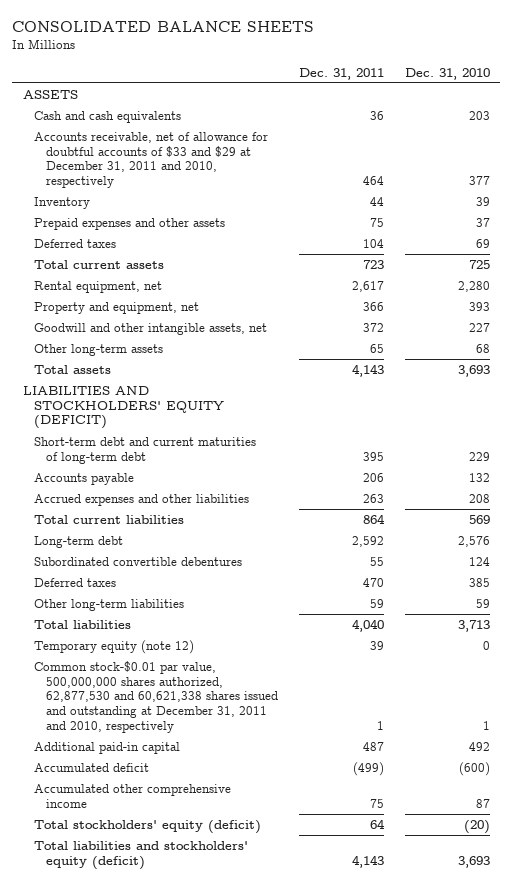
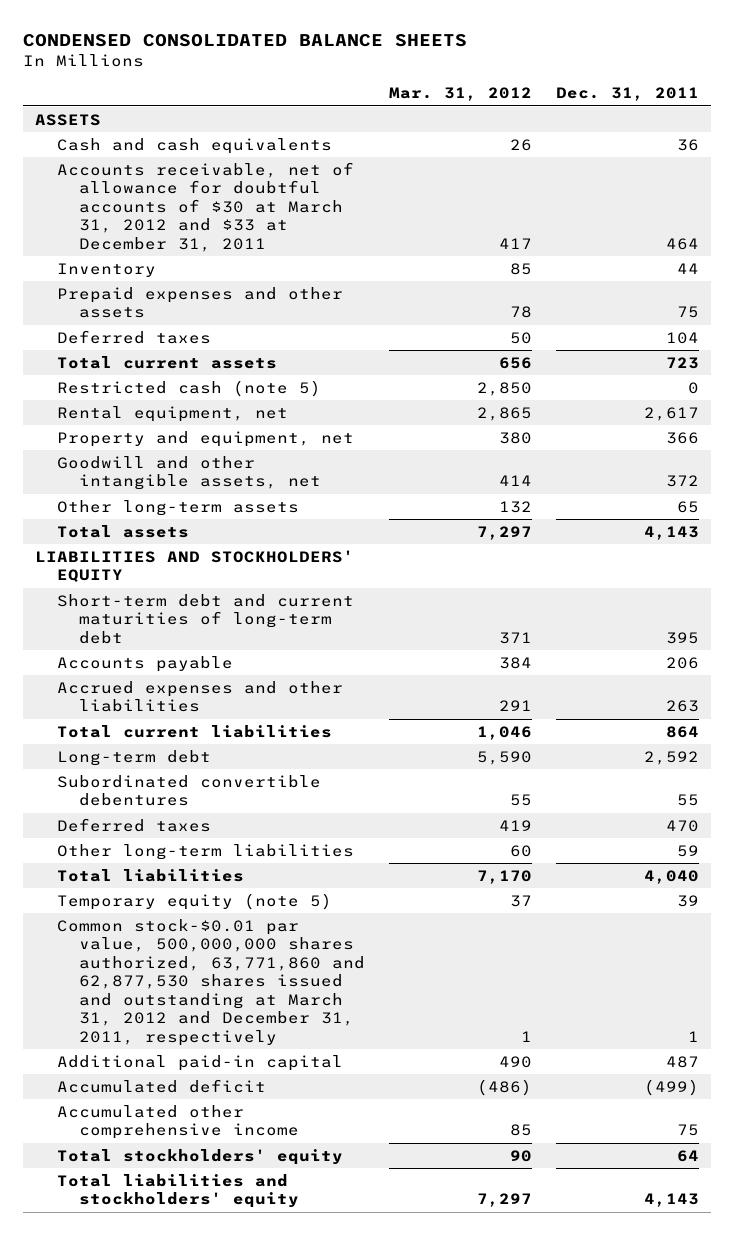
[12,20,315,32] CONSOLIDATED BALANCE SHEETS -> [22,33,467,47] CONDENSED CONSOLIDATED BALANCE SHEETS
[404,67,490,80] Dec. 31, 2010 -> none
none -> [389,87,533,102] Mar. 31, 2012
[34,132,269,188] Accounts receivable, net of allowance for doubtful accounts of $33 and $29 at December 31, 2011 and 2010, respectively -> [56,161,354,252] Accounts receivable, net of allowance for doubtful accounts of $30 at March 31, 2012 and $33 at December 31, 2011
none -> [56,379,321,397] Restricted cash (note 5)
[22,386,225,430] LIABILITIES AND STOCKHOLDERS' EQUITY (DEFICIT) -> [34,549,354,584] LIABILITIES AND STOCKHOLDERS' EQUITY
[34,640,195,655] Temporary equity (note 12) -> [56,892,332,910] Temporary equity (note 5)
[34,661,279,733] Common stock-$0.01 par value, 500,000,000 shares authorized, 62,877,530 and 60,621,338 shares issued and outstanding at December 31, 2011 and 2010, respectively -> [56,918,365,1046] Common stock-$0.01 par value, 500,000,000 shares authorized, 63,771,860 and 62,877,530 shares issued and outstanding at March 31, 2012 and December 31, 2011, respectively
[34,820,262,835] Total stockholders' equity (deficit) -> [56,1148,343,1165] Total stockholders' equity
[34,841,249,870] Total liabilities and stockholders' equity (deficit) -> [56,1173,299,1209] Total liabilities and stockholders' equity

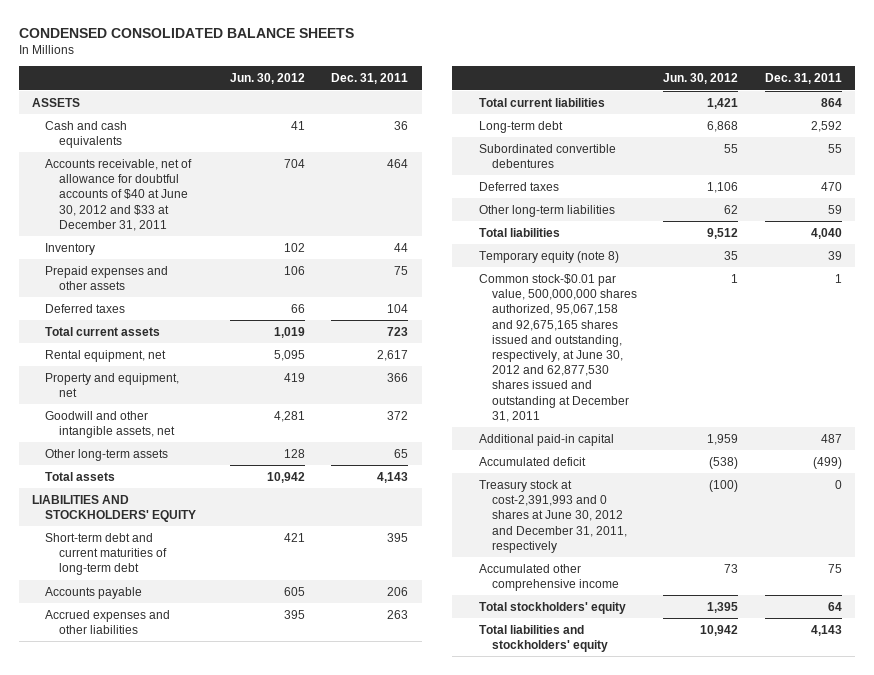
[389,87,533,102] Mar. 31, 2012 -> none
none -> [230,73,306,85] Jun. 30, 2012
[56,161,354,252] Accounts receivable, net of allowance for doubtful accounts of $30 at March 31, 2012 and $33 at December 31, 2011 -> [45,158,193,231] Accounts receivable, net of allowance for doubtful accounts of $40 at June 30, 2012 and $33 at December 31, 2011
[56,379,321,397] Restricted cash (note 5) -> none
[56,892,332,910] Temporary equity (note 5) -> [478,250,619,263] Temporary equity (note 8)
[56,918,365,1046] Common stock-$0.01 par value, 500,000,000 shares authorized, 63,771,860 and 62,877,530 shares issued and outstanding at March 31, 2012 and December 31, 2011, respectively -> [478,273,638,422] Common stock-$0.01 par value, 500,000,000 shares authorized, 95,067,158 and 92,675,165 shares issued and outstanding, respectively, at June 30, 2012 and 62,877,530 shares issued and outstanding at December 31, 2011
none -> [478,479,628,553] Treasury stock at cost-2,391,993 and 0 shares at June 30, 2012 and December 31, 2011, respectively

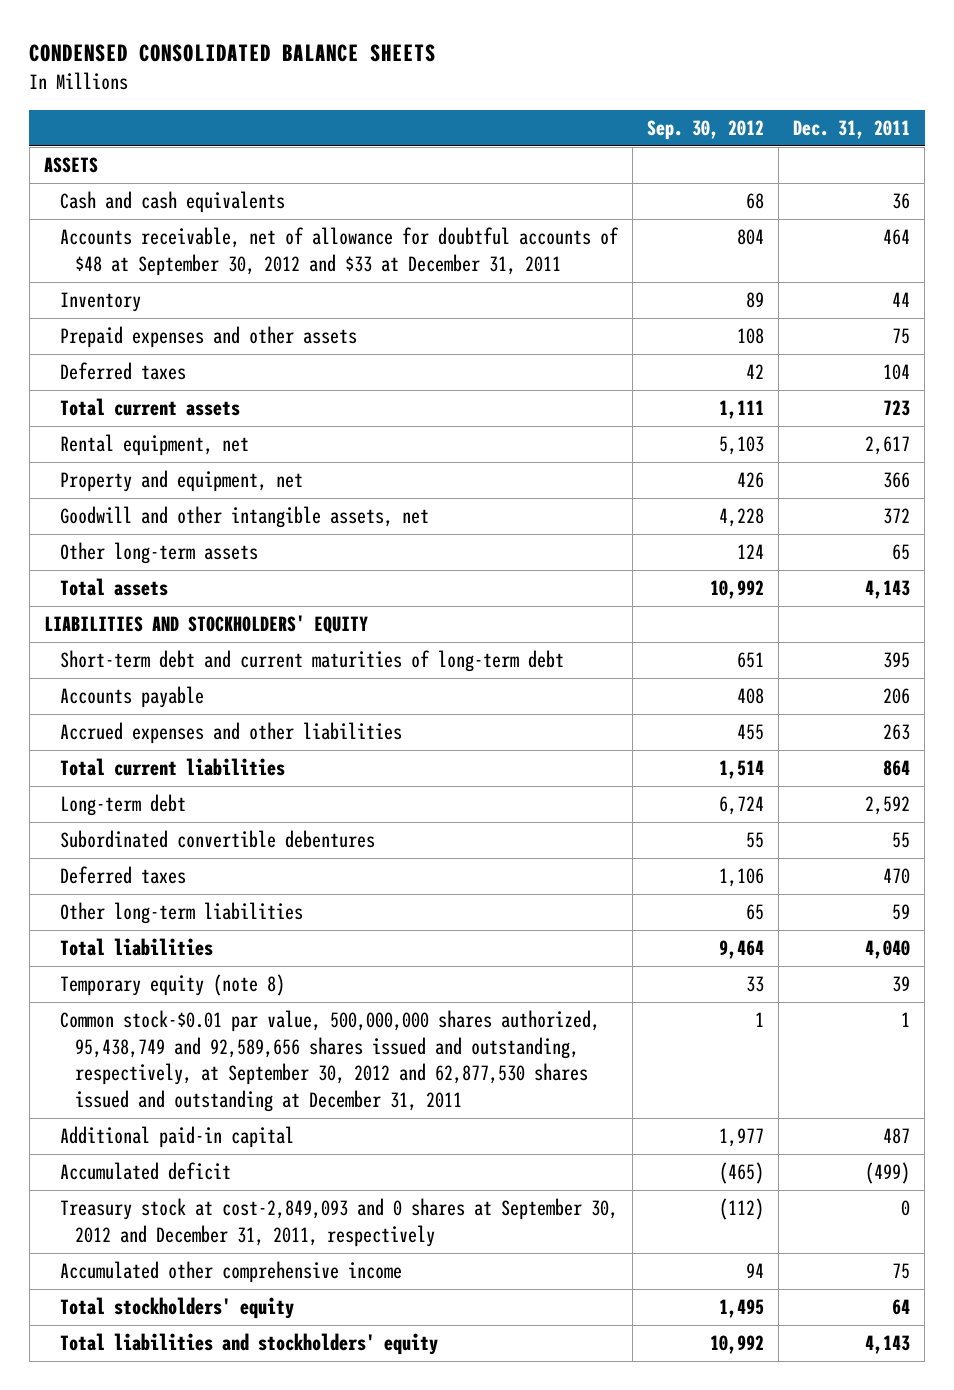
[230,73,306,85] Jun. 30, 2012 -> none
none -> [646,119,764,140] Sep. 30, 2012
[45,158,193,231] Accounts receivable, net of allowance for doubtful accounts of $40 at June 30, 2012 and $33 at December 31, 2011 -> [59,227,619,276] Accounts receivable, net of allowance for doubtful accounts of $48 at September 30, 2012 and $33 at December 31, 2011
[478,273,638,422] Common stock-$0.01 par value, 500,000,000 shares authorized, 95,067,158 and 92,675,165 shares issued and outstanding, respectively, at June 30, 2012 and 62,877,530 shares issued and outstanding at December 31, 2011 -> [59,1010,600,1112] Common stock-$0.01 par value, 500,000,000 shares authorized, 95,438,749 and 92,589,656 shares issued and outstanding, respectively, at September 30, 2012 and 62,877,530 shares issued and outstanding at December 31, 2011
[478,479,628,553] Treasury stock at cost-2,391,993 and 0 shares at June 30, 2012 and December 31, 2011, respectively -> [59,1198,618,1247] Treasury stock at cost-2,849,093 and 0 shares at September 30, 2012 and December 31, 2011, respectively

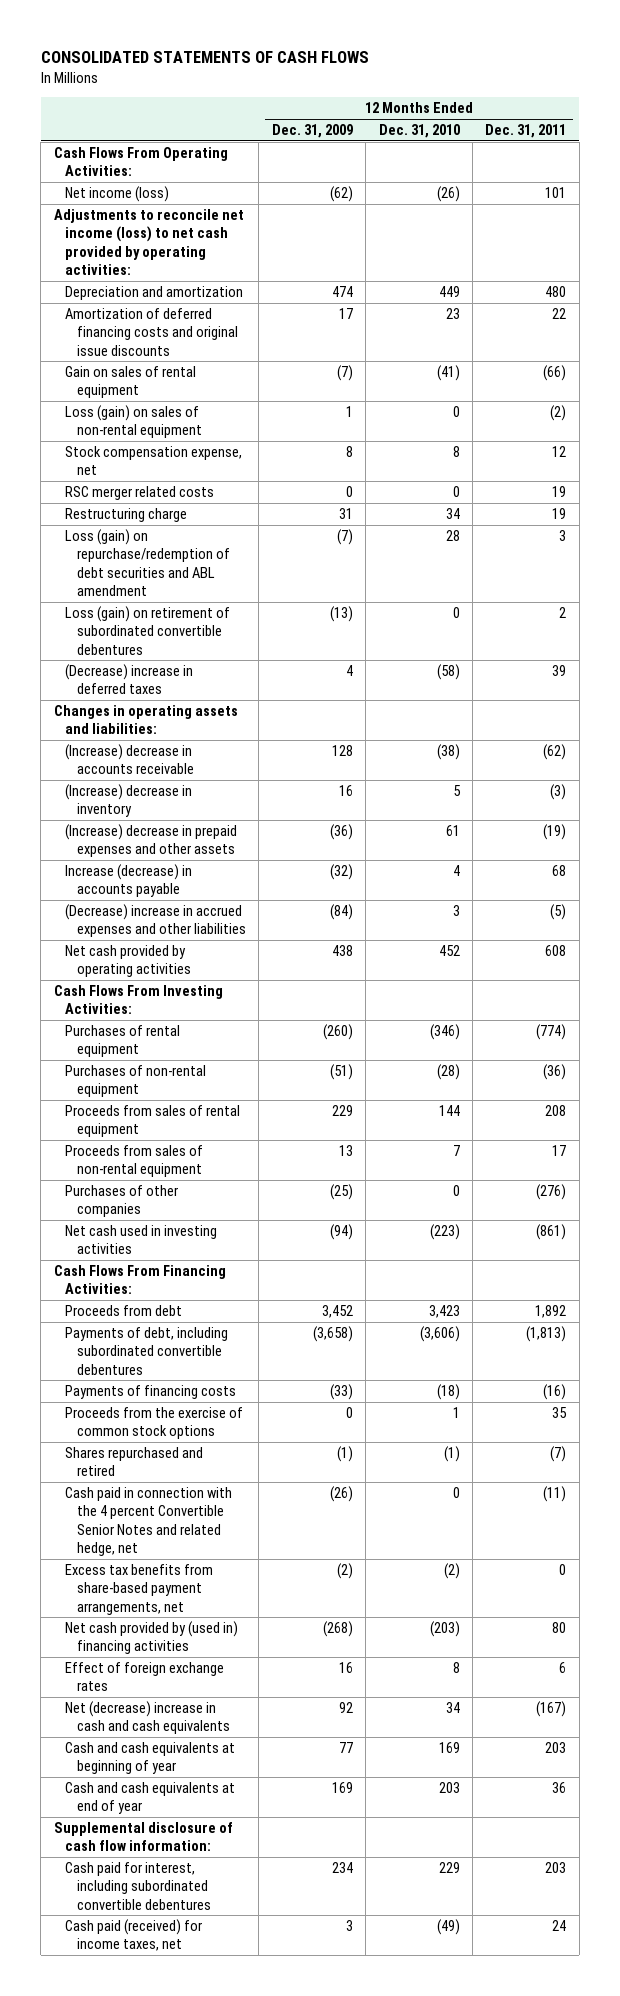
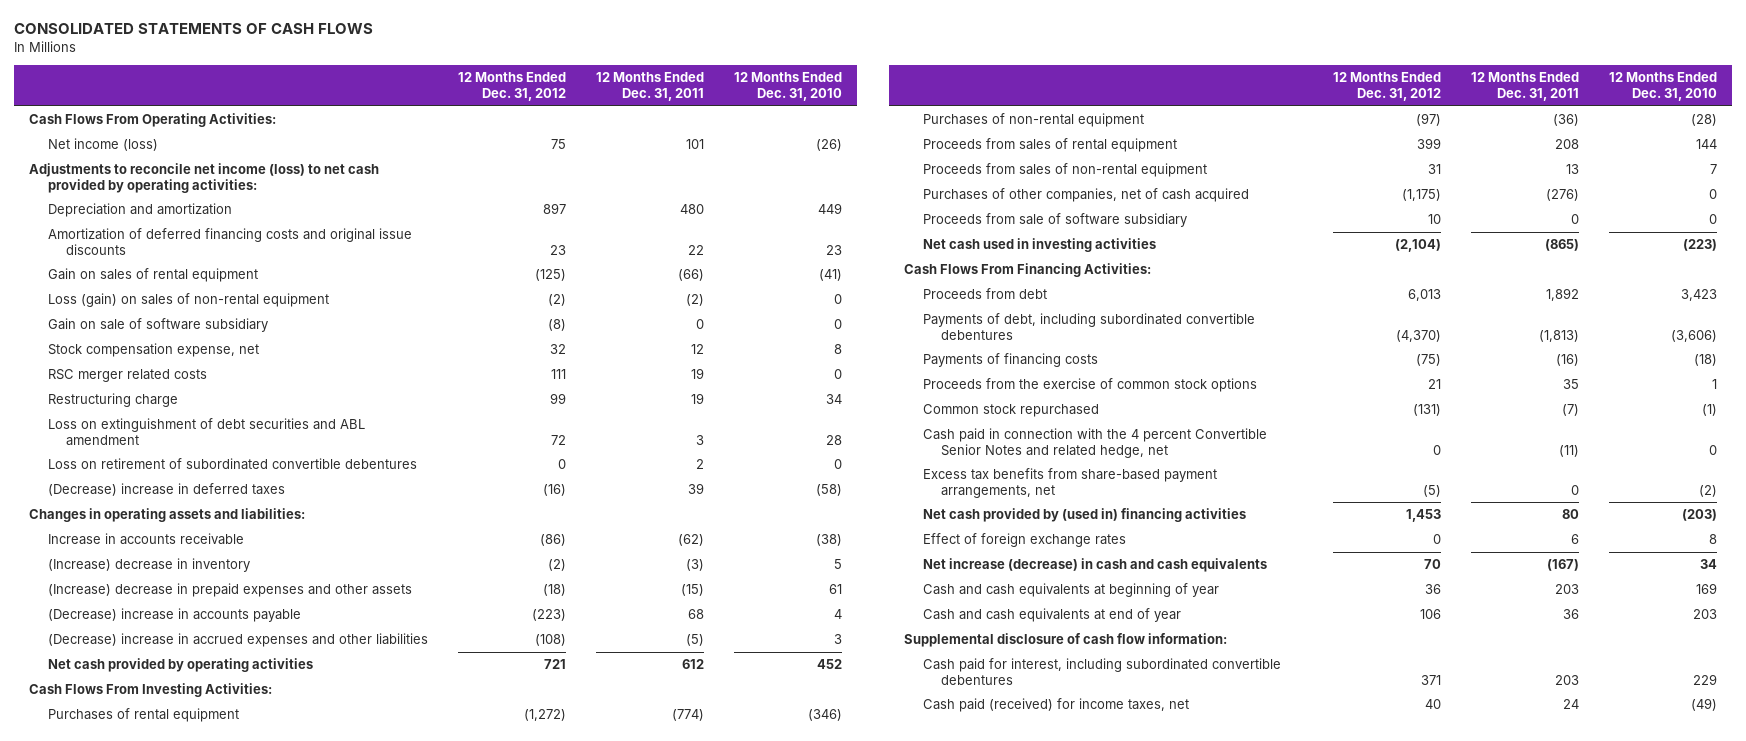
[271,124,353,139] Dec. 31, 2009 -> none
none -> [457,72,566,101] 12 Months Ended Dec. 31, 2012
none -> [47,318,268,333] Gain on sale of software subsidiary
[65,529,231,596] Loss (gain) on repurchase/redemption of debt securities and ABL amendment -> [47,418,365,446] Loss on extinguishment of debt securities and ABL amendment
[65,606,231,655] Loss (gain) on retirement of subordinated convertible debentures -> [47,458,417,471] Loss on retirement of subordinated convertible debentures
[65,744,195,775] (Increase) decrease in accounts receivable -> [47,533,244,546] Increase in accounts receivable
[543,824,567,841] (19) -> [680,584,704,597] (15)
[65,864,193,898] Increase (decrease) in accounts payable -> [47,608,301,623] (Decrease) increase in accounts payable
[545,945,567,957] 608 -> [681,659,704,670] 612
[552,1145,567,1157] 17 -> [1565,164,1579,175] 13
[65,1185,179,1218] Purchases of other companies -> [922,188,1249,203] Purchases of other companies, net of cash acquired
none -> [922,213,1187,228] Proceeds from sale of software subsidiary
[536,1224,567,1241] (861) -> [1544,239,1579,252] (865)
[65,1447,204,1477] Shares repurchased and retired -> [922,404,1099,418] Common stock repurchased
[65,1701,231,1735] Net (decrease) increase in cash and cash equivalents -> [922,558,1267,573] Net increase (decrease) in cash and cash equivalents

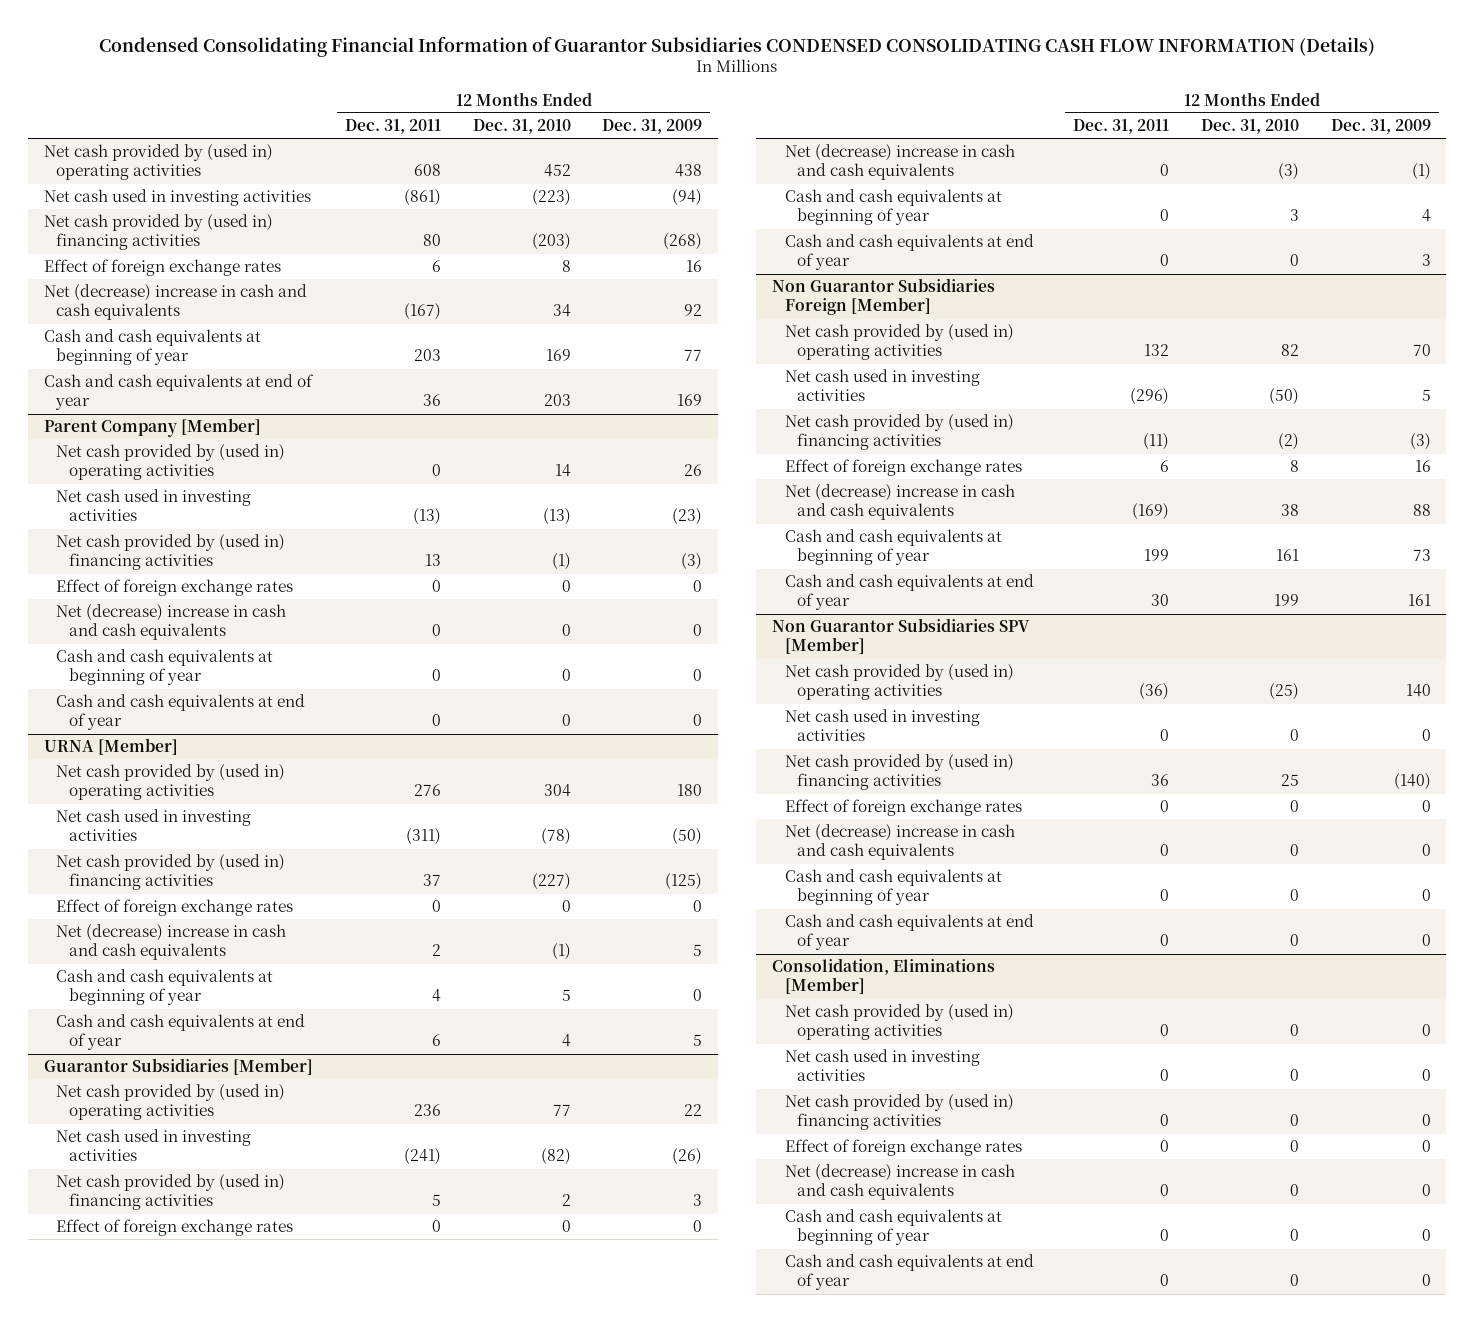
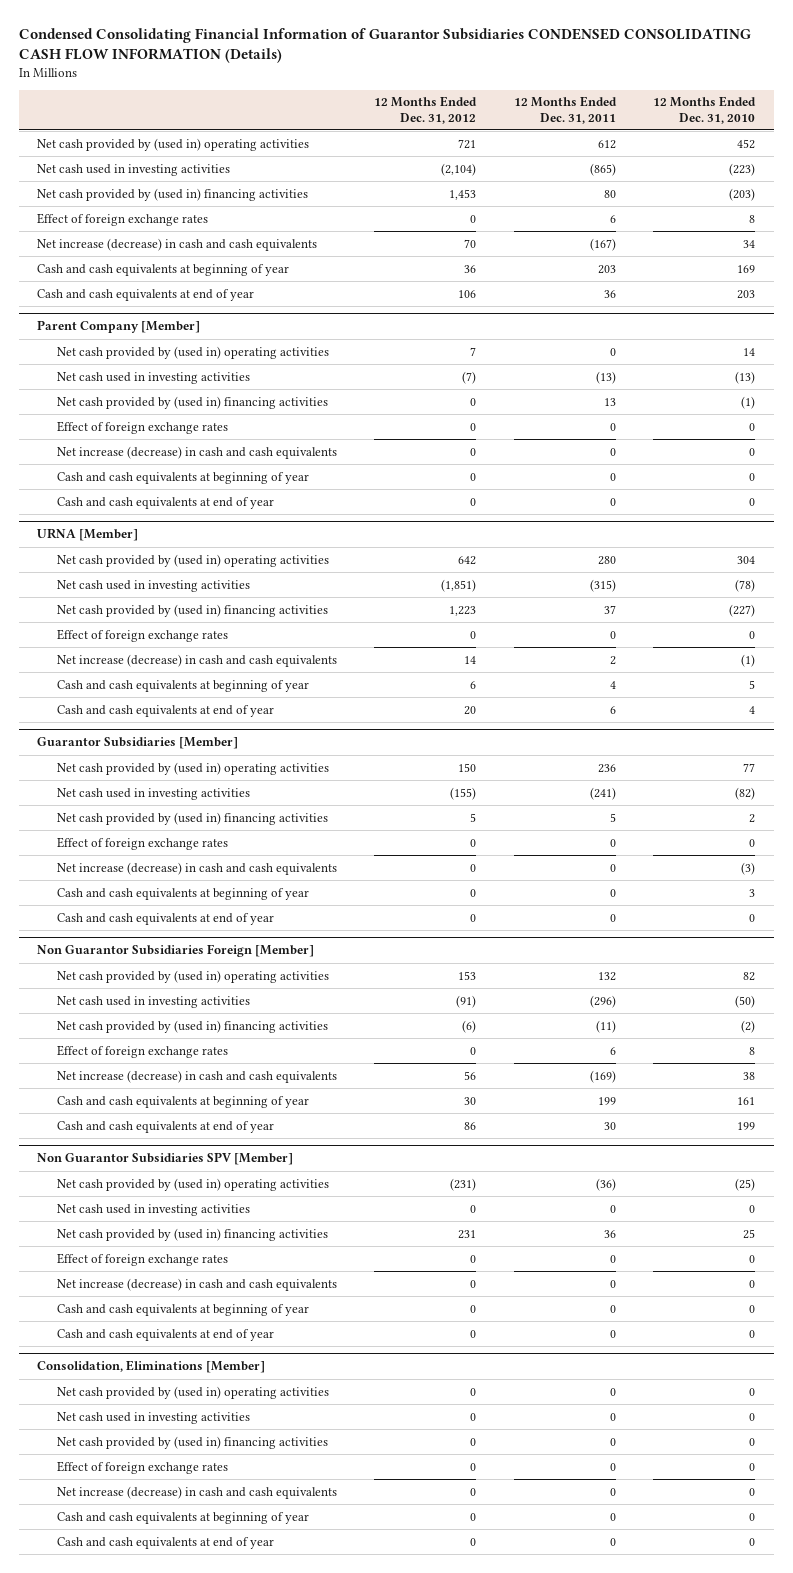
[602,119,703,135] Dec. 31, 2009 -> none
none -> [374,96,478,124] 12 Months Ended Dec. 31, 2012
[413,164,441,177] 608 -> [597,139,616,149] 612
[403,189,441,207] (861) -> [589,162,616,176] (865)
[44,284,308,321] Net (decrease) increase in cash and cash equivalents -> [37,237,318,251] Net increase (decrease) in cash and cash equivalents
[56,604,287,641] Net (decrease) increase in cash and cash equivalents -> [57,445,338,459] Net increase (decrease) in cash and cash equivalents
[413,784,441,797] 276 -> [597,555,616,565] 280
[405,828,441,846] (311) -> [589,578,616,592] (315)
[56,924,287,961] Net (decrease) increase in cash and cash equivalents -> [57,653,338,667] Net increase (decrease) in cash and cash equivalents
[784,144,1015,181] Net (decrease) increase in cash and cash equivalents -> [57,861,338,875] Net increase (decrease) in cash and cash equivalents
[784,484,1015,521] Net (decrease) increase in cash and cash equivalents -> [57,1069,338,1083] Net increase (decrease) in cash and cash equivalents
[784,824,1015,861] Net (decrease) increase in cash and cash equivalents -> [57,1277,338,1291] Net increase (decrease) in cash and cash equivalents
[784,1164,1015,1201] Net (decrease) increase in cash and cash equivalents -> [57,1485,338,1499] Net increase (decrease) in cash and cash equivalents

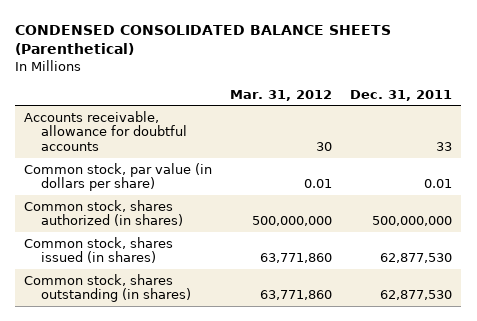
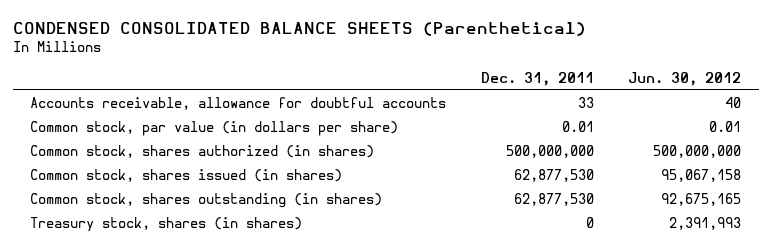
[230,89,333,101] Mar. 31, 2012 -> none
none -> [628,71,742,86] Jun. 30, 2012
none -> [30,217,303,233] Treasury stock, shares (in shares)

